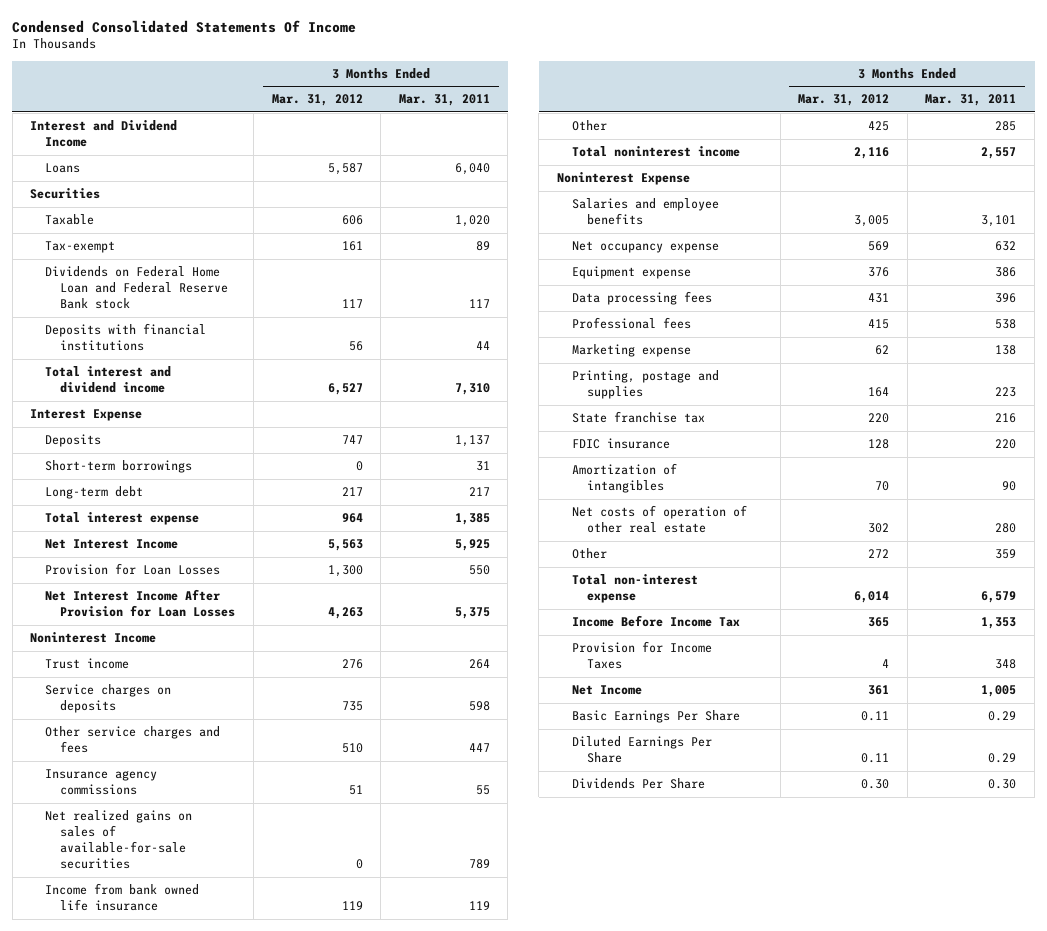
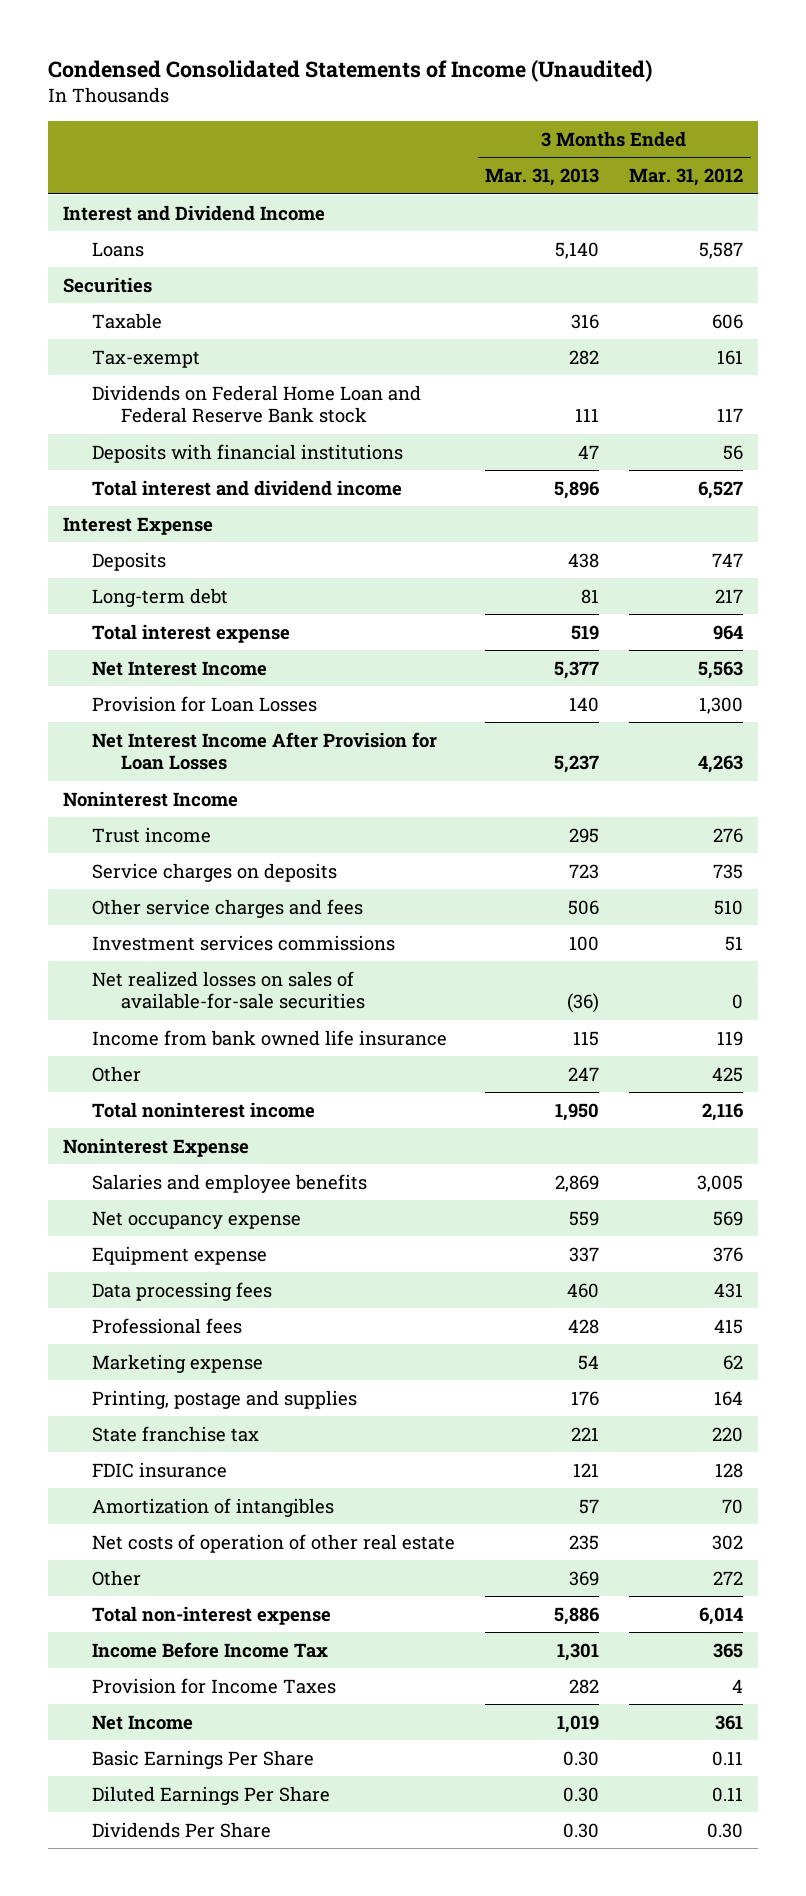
[12,19,357,33] Condensed Consolidated Statements Of Income -> [47,59,652,82] Condensed Consolidated Statements of Income (Unaudited)
[398,94,490,107] Mar. 31, 2011 -> none
none -> [485,168,600,187] Mar. 31, 2013
[45,460,193,474] Short-term borrowings -> none
[45,769,158,796] Insurance agency commissions -> [92,934,396,951] Investment services commissions
[45,810,193,870] Net realized gains on sales of available-for-sale securities -> [92,970,366,1010] Net realized losses on sales of available-for-sale securities

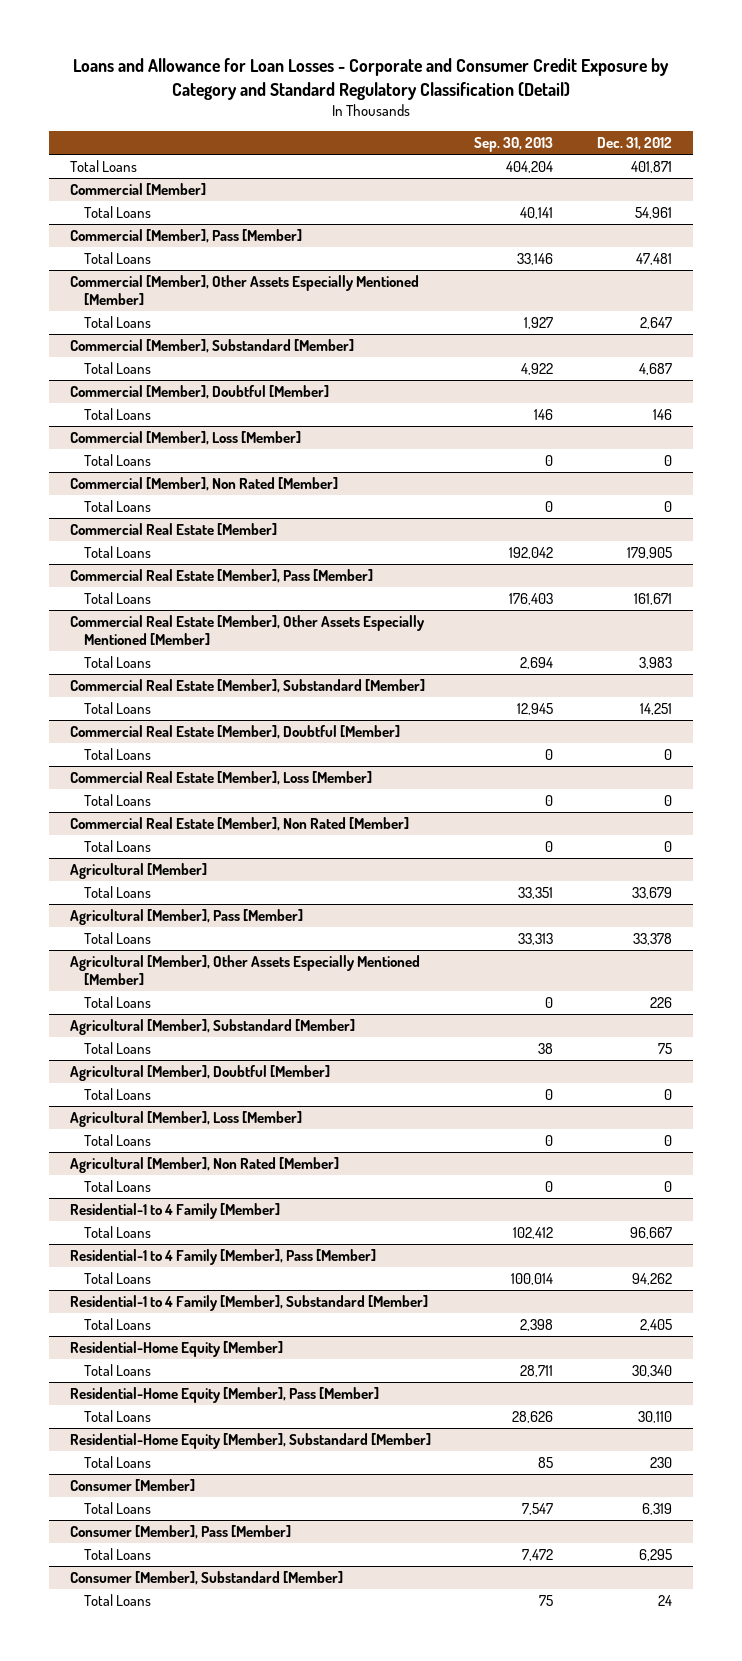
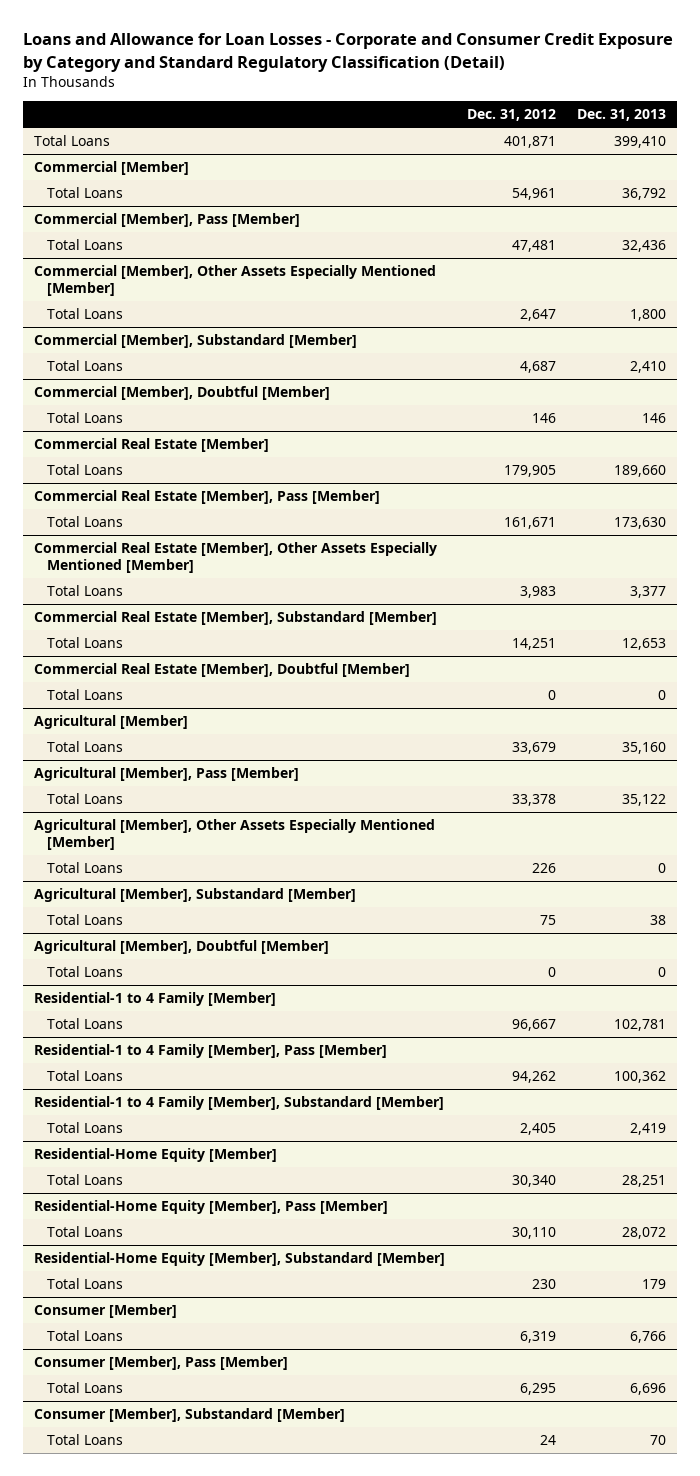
[474,137,554,153] Sep. 30, 2013 -> none
none -> [577,109,667,122] Dec. 31, 2013
[70,431,302,446] Commercial [Member], Loss [Member] -> none
[83,454,151,467] Total Loans -> none
[70,477,339,492] Commercial [Member], Non Rated [Member] -> none
[83,500,151,513] Total Loans -> none
[70,771,373,786] Commercial Real Estate [Member], Loss [Member] -> none
[83,794,151,807] Total Loans -> none
[70,817,410,832] Commercial Real Estate [Member], Non Rated [Member] -> none
[83,840,151,853] Total Loans -> none
[70,1111,303,1128] Agricultural [Member], Loss [Member] -> none
[83,1134,151,1147] Total Loans -> none
[70,1157,340,1174] Agricultural [Member], Non Rated [Member] -> none
[83,1180,151,1193] Total Loans -> none

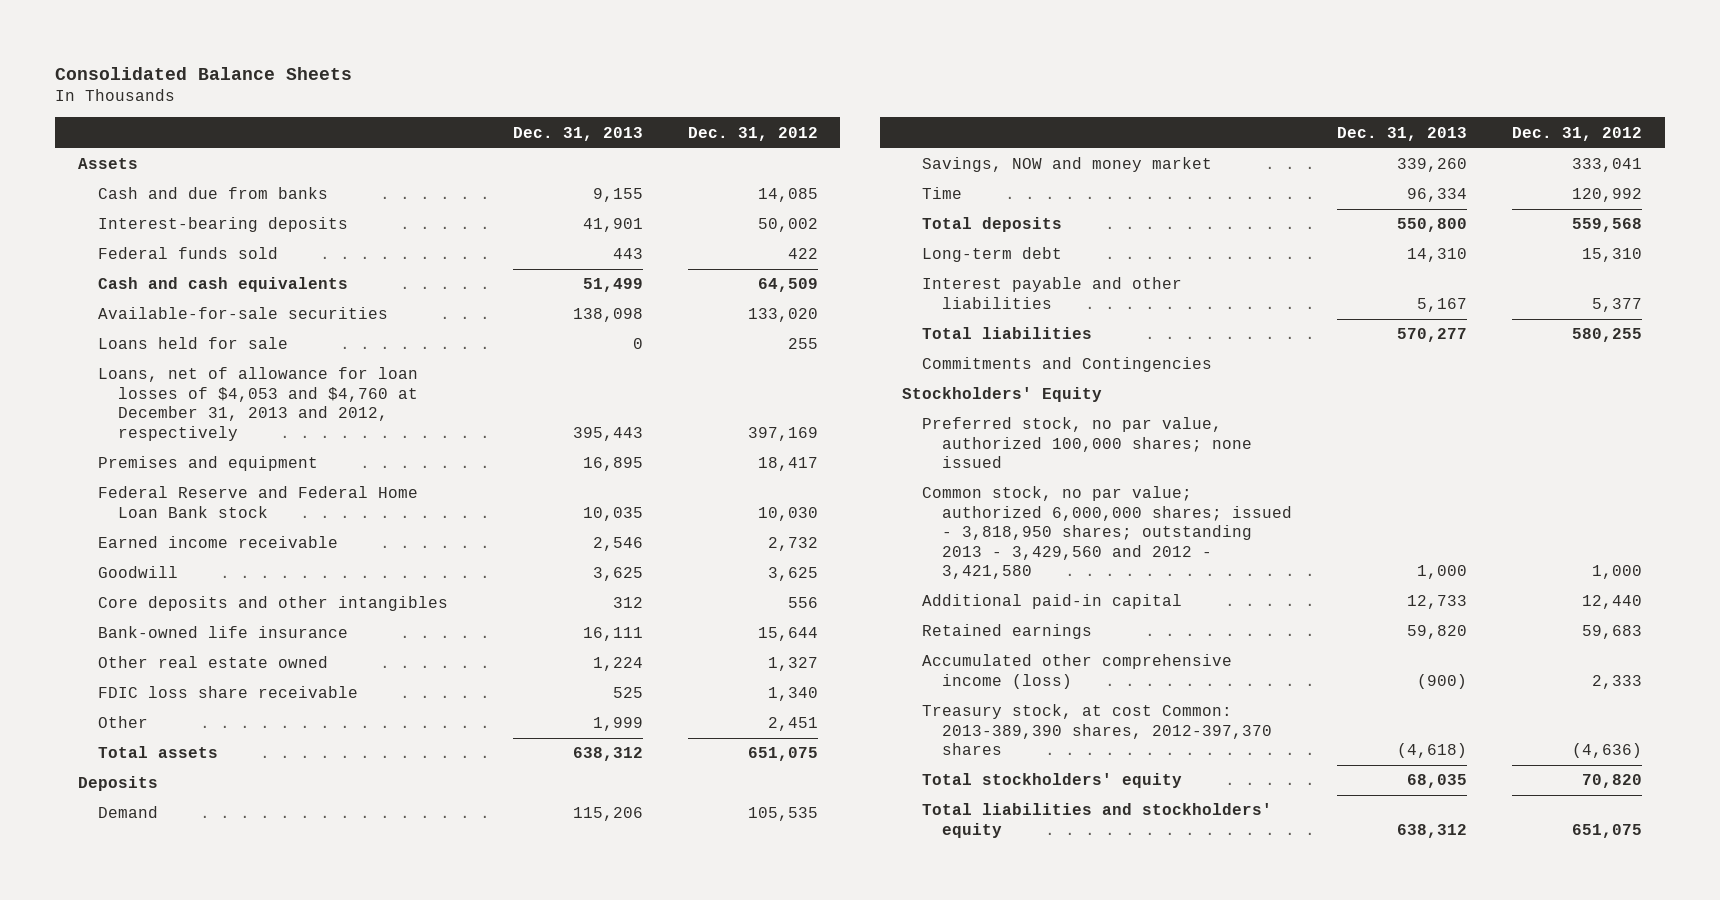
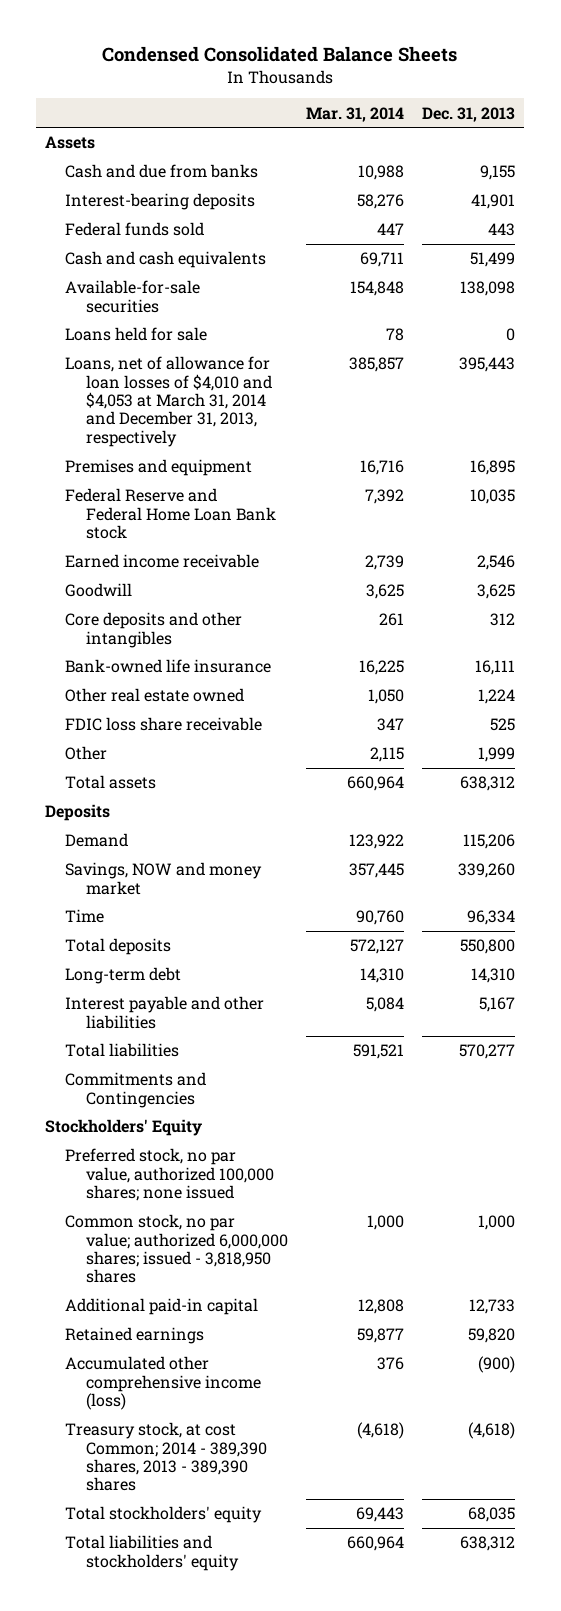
[55,66,353,80] Consolidated Balance Sheets -> [102,46,458,63] Condensed Consolidated Balance Sheets
[687,126,818,141] Dec. 31, 2012 -> none
none -> [305,106,404,122] Mar. 31, 2014
[97,367,418,441] Loans, net of allowance for loan losses of $4,053 and $4,760 at December 31, 2013 and 2012, respectively -> [65,356,272,447] Loans, net of allowance for loan losses of $4,010 and $4,053 at March 31, 2014 and December 31, 2013, respectively
[922,486,1293,580] Common stock, no par value; authorized 6,000,000 shares; issued - 3,818,950 shares; outstanding 2013 - 3,429,560 and 2012 - 3,421,580 -> [65,1214,288,1284] Common stock, no par value; authorized 6,000,000 shares; issued - 3,818,950 shares
[922,704,1273,756] Treasury stock, at cost Common: 2013-389,390 shares, 2012-397,370 shares -> [65,1422,267,1492] Treasury stock, at cost Common; 2014 - 389,390 shares, 2013 - 389,390 shares

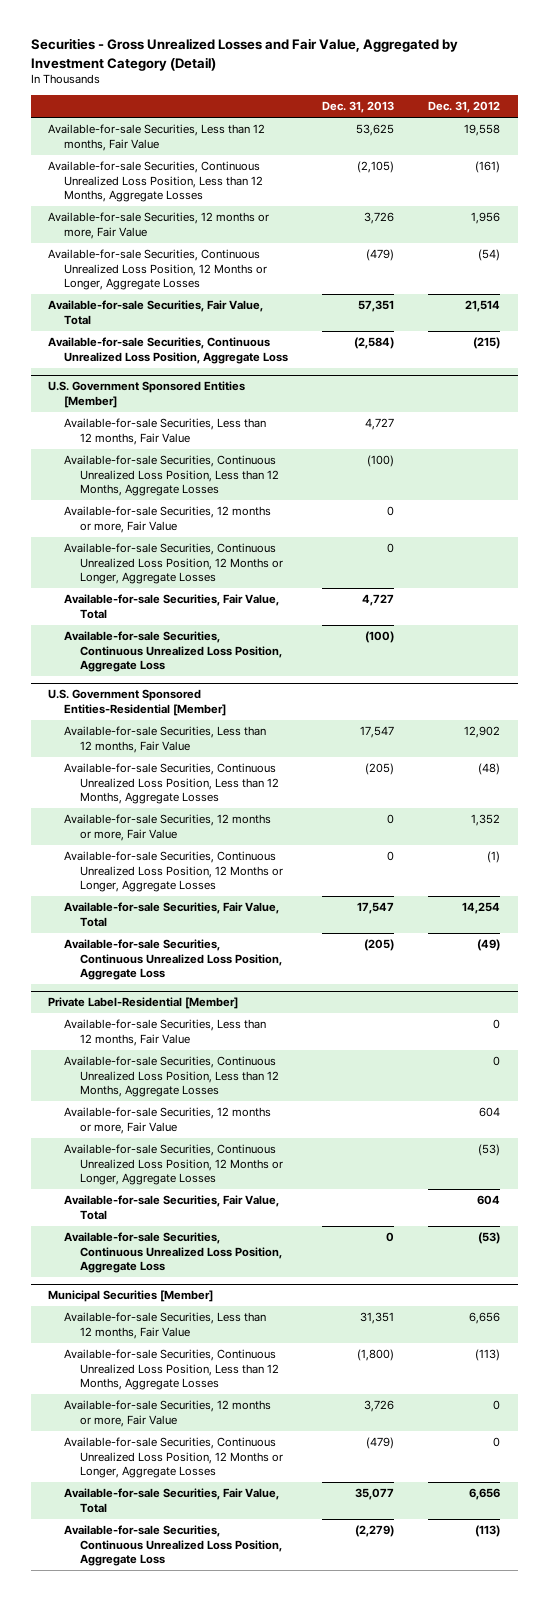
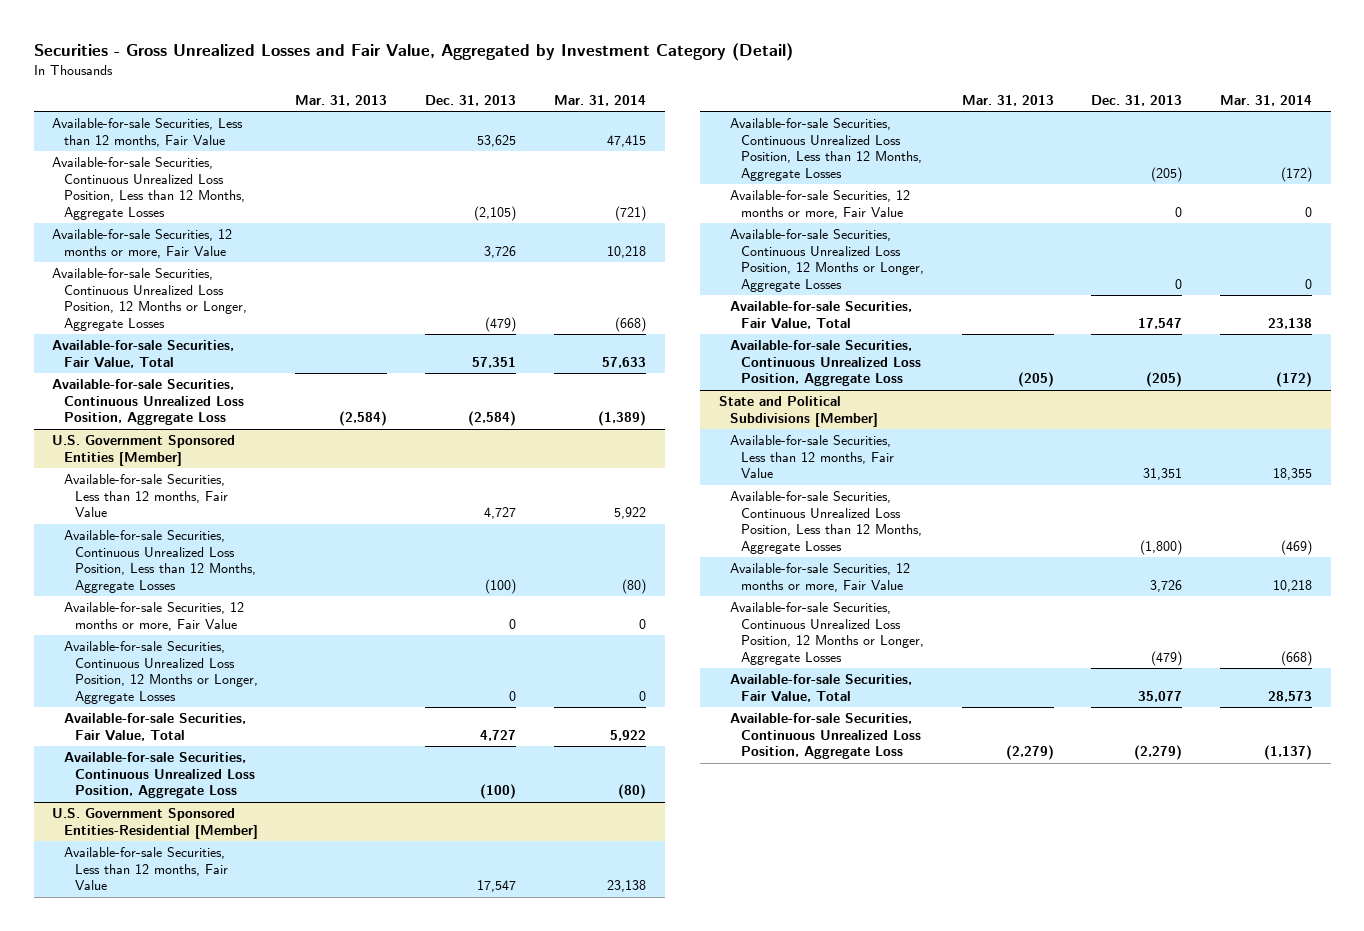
[428,101,501,114] Dec. 31, 2012 -> none
none -> [295,95,388,107] Mar. 31, 2013
none -> [553,95,646,107] Mar. 31, 2014
[48,997,239,1010] Private Label-Residential [Member] -> none
[64,1019,267,1046] Available-for-sale Securities, Less than 12 months, Fair Value -> none
[64,1056,279,1098] Available-for-sale Securities, Continuous Unrealized Loss Position, Less than 12 Months, Aggregate Losses -> none
[64,1107,272,1134] Available-for-sale Securities, 12 months or more, Fair Value -> none
[64,1144,283,1186] Available-for-sale Securities, Continuous Unrealized Loss Position, 12 Months or Longer, Aggregate Losses -> none
[64,1195,280,1220] Available-for-sale Securities, Fair Value, Total -> none
[64,1232,282,1274] Available-for-sale Securities, Continuous Unrealized Loss Position, Aggregate Loss -> none
[48,1290,214,1303] Municipal Securities [Member] -> none
none -> [718,396,878,427] State and Political Subdivisions [Member]

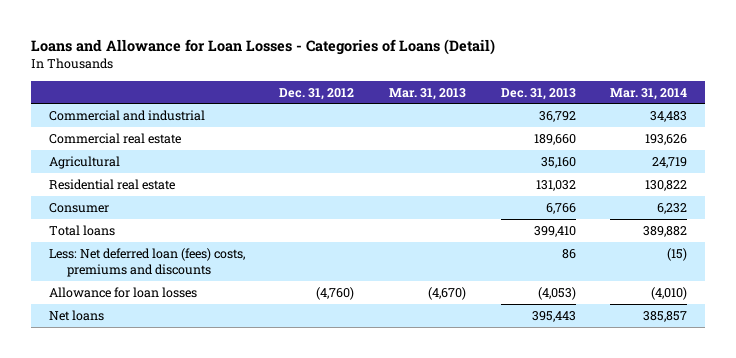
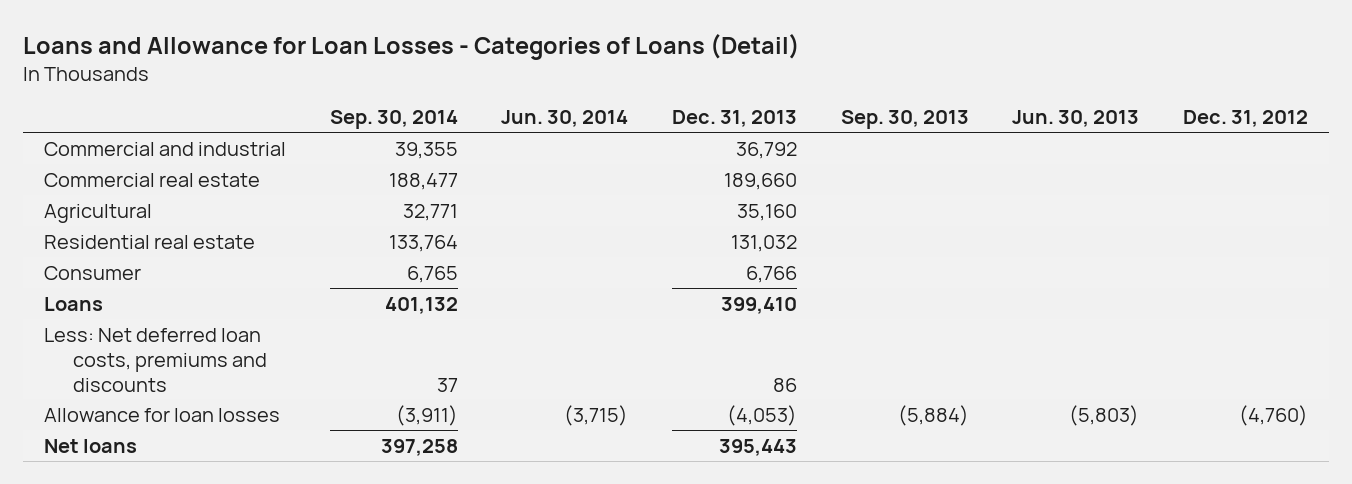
[388,87,466,100] Mar. 31, 2013 -> none
[610,87,688,100] Mar. 31, 2014 -> none
none -> [329,110,458,130] Sep. 30, 2014
none -> [501,110,629,128] Jun. 30, 2014
none -> [840,110,969,130] Sep. 30, 2013
none -> [1012,110,1140,128] Jun. 30, 2013
[48,224,115,236] Total loans -> [44,296,104,311] Loans
[48,247,245,278] Less: Net deferred loan (fees) costs, premiums and discounts -> [44,327,267,392] Less: Net deferred loan costs, premiums and discounts

